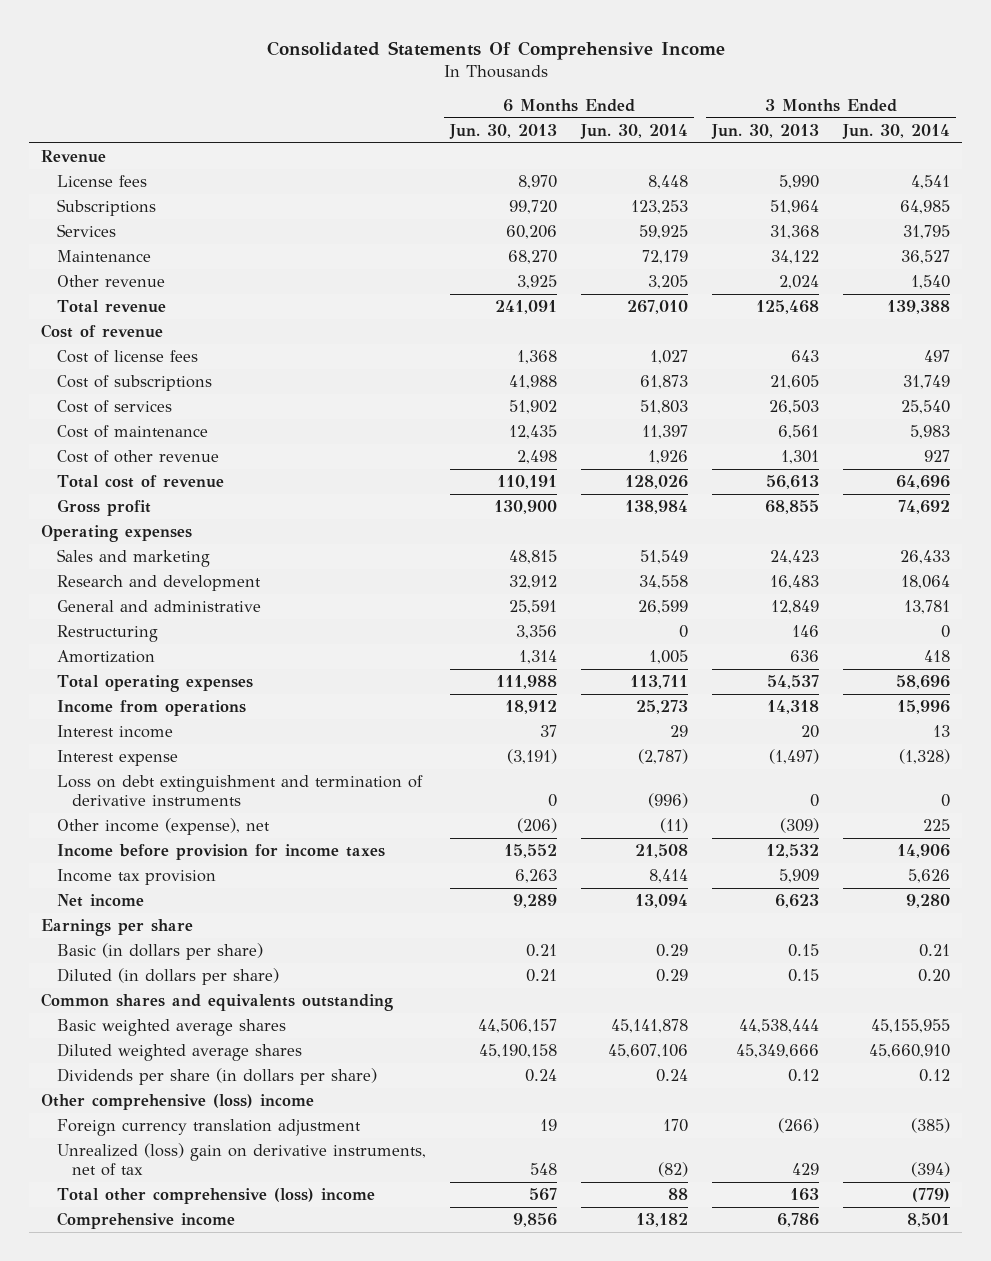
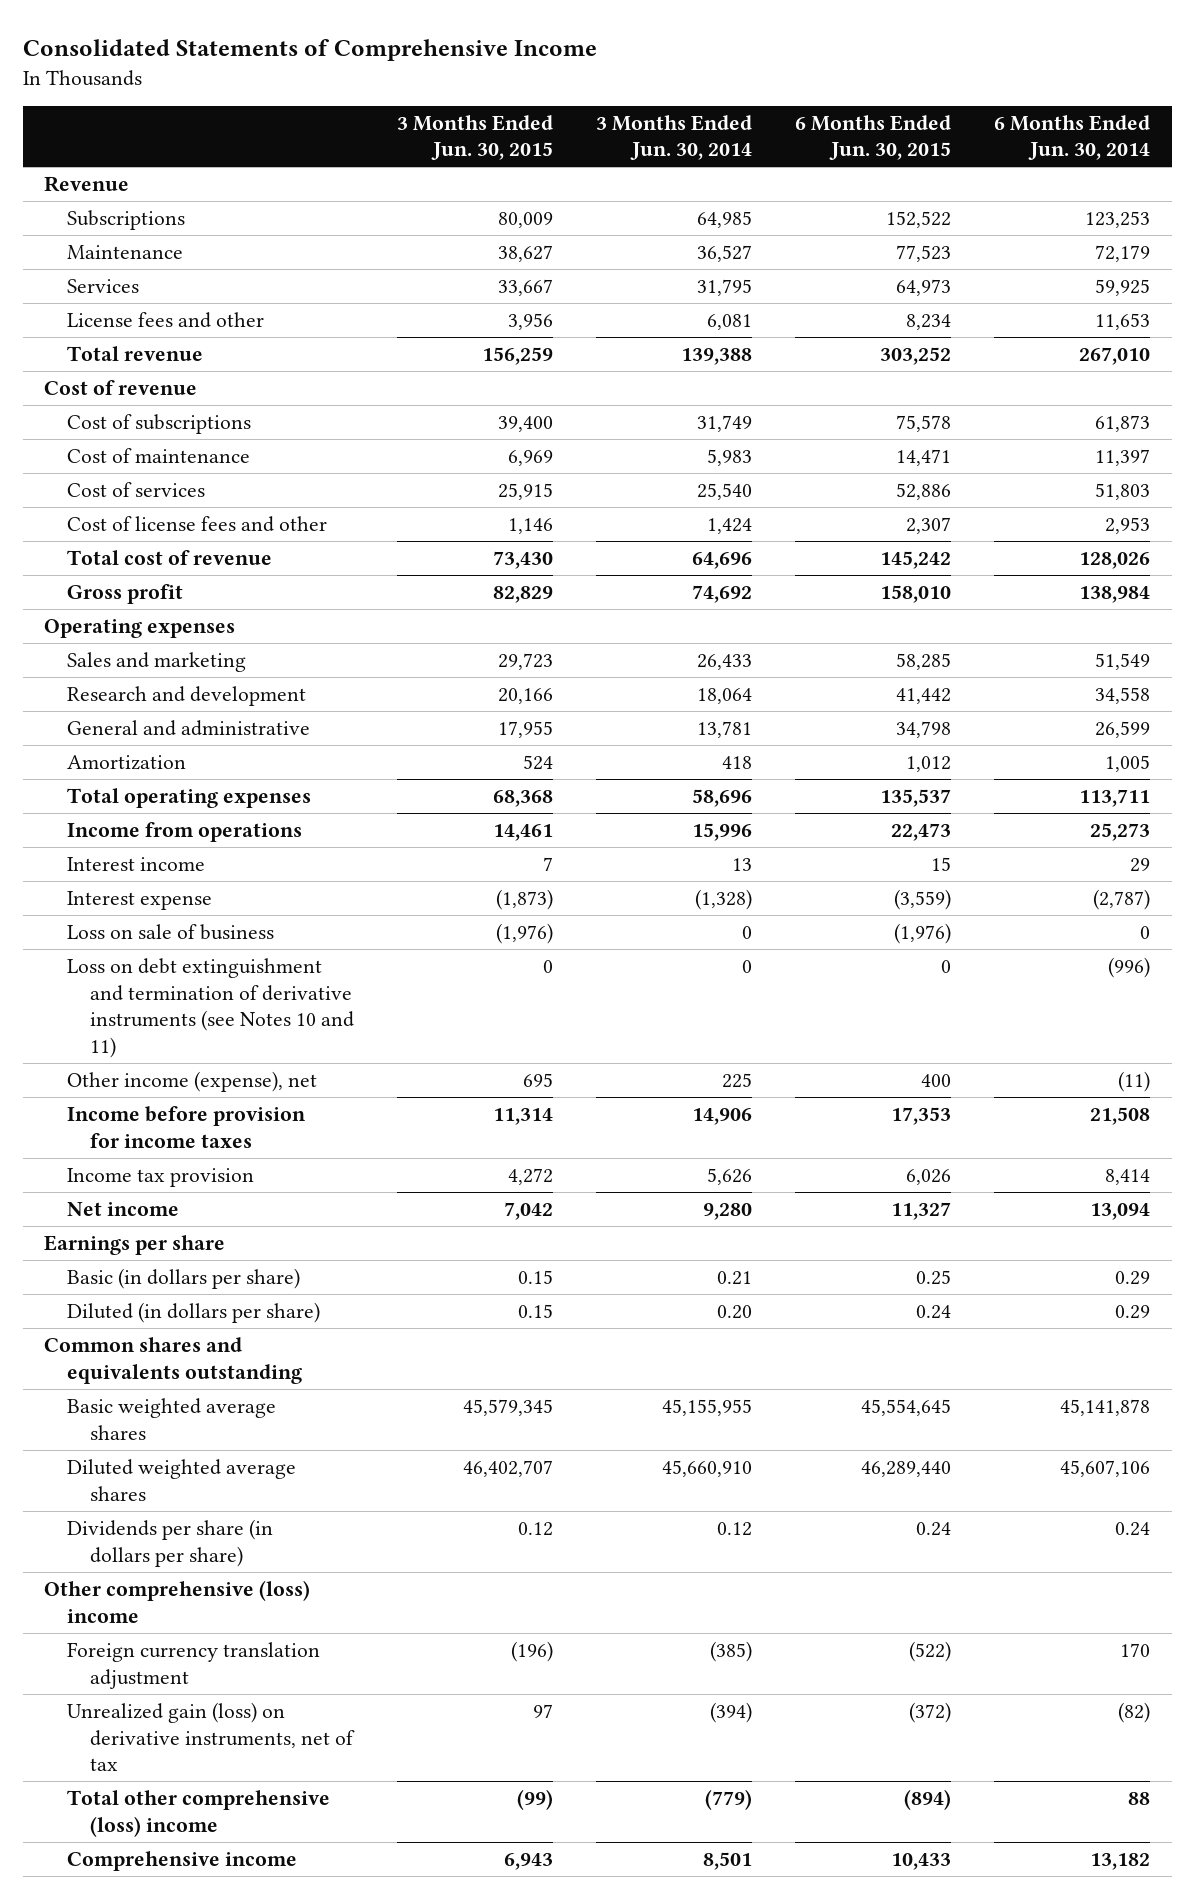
[266,40,725,60] Consolidated Statements Of Comprehensive Income -> [22,38,597,61] Consolidated Statements of Comprehensive Income
[448,123,557,139] Jun. 30, 2013 -> none
[710,123,819,139] Jun. 30, 2013 -> none
none -> [396,114,553,161] 3 Months Ended Jun. 30, 2015
none -> [795,114,952,161] 6 Months Ended Jun. 30, 2015
[56,174,147,187] License fees -> none
[56,223,116,237] Services -> [67,278,140,293] Services
[56,274,165,287] Other revenue -> [67,311,265,328] License fees and other
[647,274,688,289] 3,205 -> [1095,312,1151,330] 11,653
[910,274,950,289] 1,540 -> [706,313,752,330] 6,081
[56,349,198,363] Cost of license fees -> none
[56,399,172,413] Cost of services -> [67,481,206,497] Cost of services
[56,449,219,463] Cost of other revenue -> [67,515,328,532] Cost of license fees and other
[647,449,688,464] 1,926 -> [1105,516,1151,534] 2,953
[923,449,950,462] 927 -> [706,517,752,534] 1,424
[56,624,158,642] Restructuring -> none
none -> [67,923,275,940] Loss on sale of business
[56,774,423,807] Loss on debt extinguishment and termination of derivative instruments -> [67,957,354,1058] Loss on debt extinguishment and termination of derivative instruments (see Notes 10 and 11)
[56,1142,426,1177] Unrealized (loss) gain on derivative instruments, net of tax -> [67,1701,355,1772] Unrealized gain (loss) on derivative instruments, net of tax

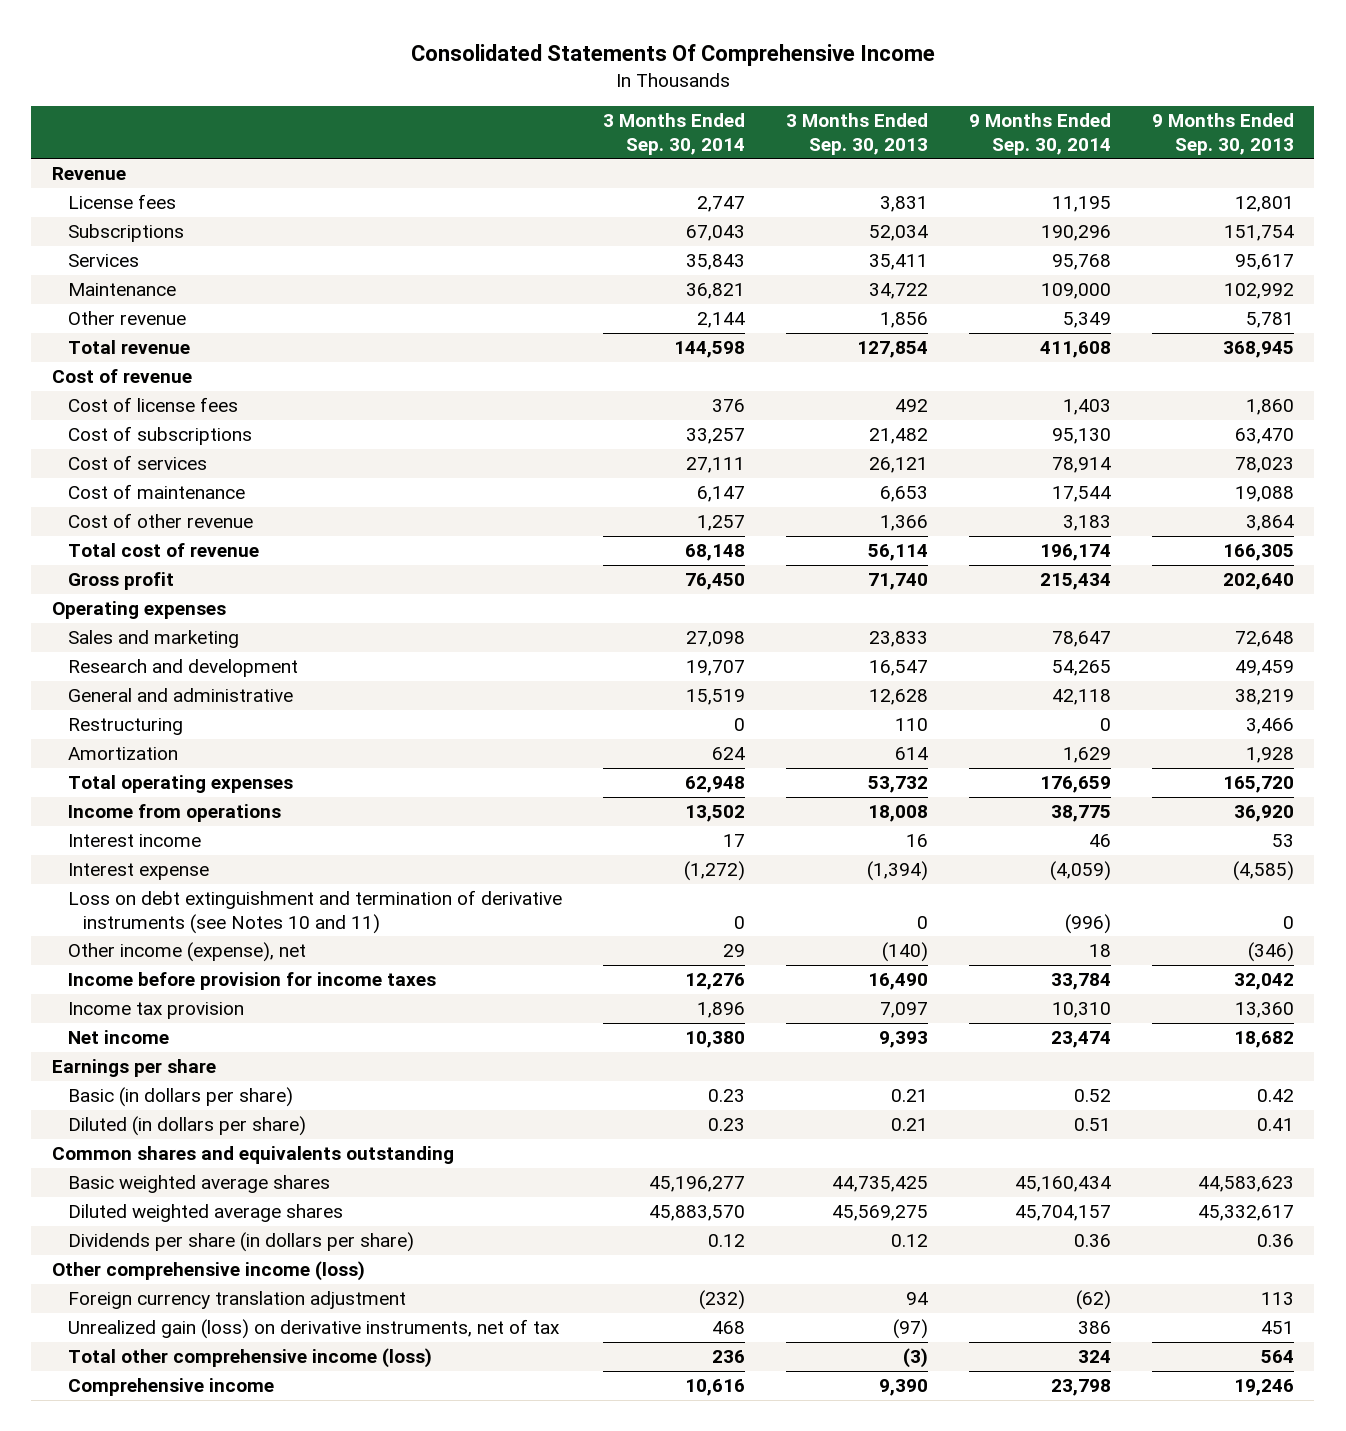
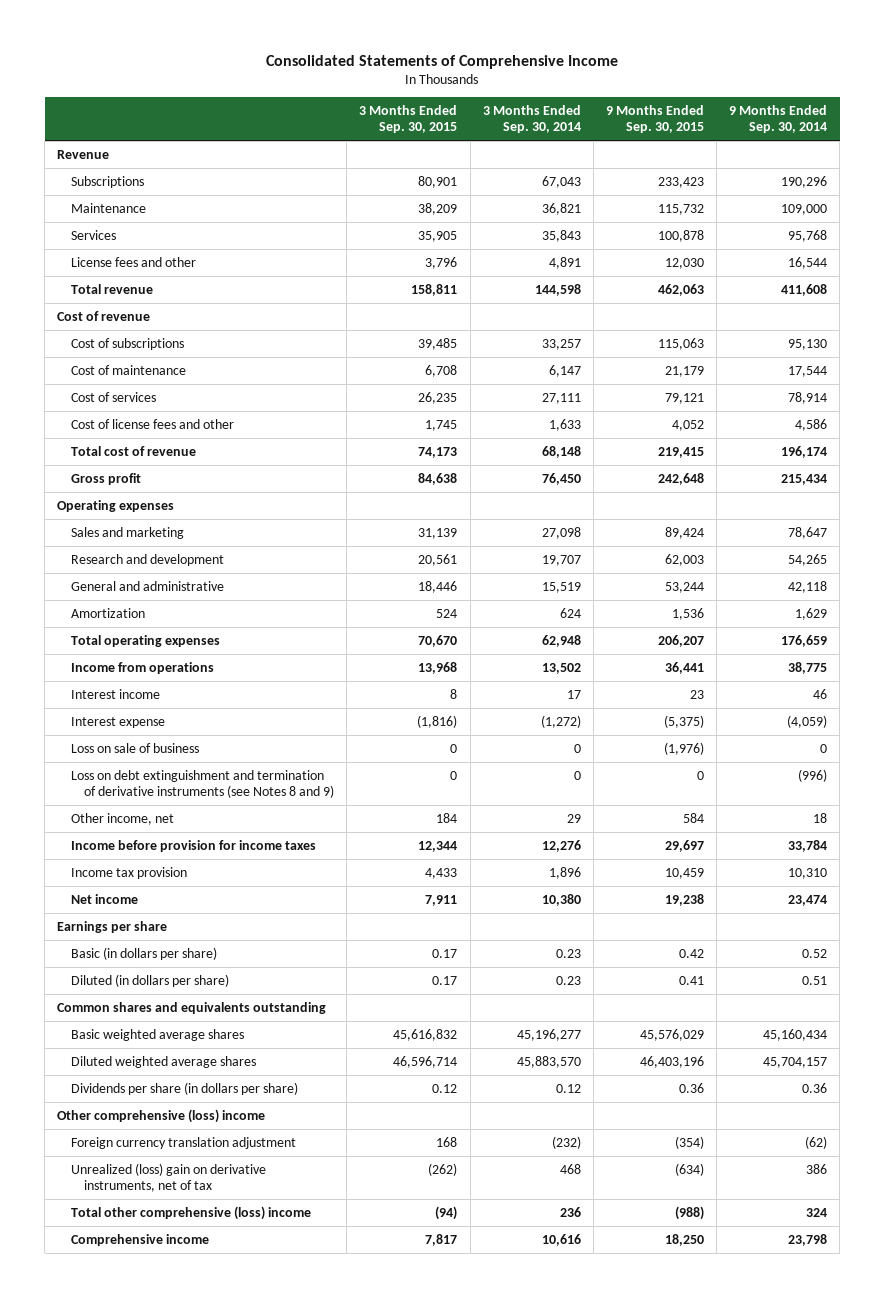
[410,44,935,67] Consolidated Statements Of Comprehensive Income -> [266,54,619,69] Consolidated Statements of Comprehensive Income
[785,113,928,155] 3 Months Ended Sep. 30, 2013 -> none
[1151,113,1294,155] 9 Months Ended Sep. 30, 2013 -> none
none -> [359,105,458,134] 3 Months Ended Sep. 30, 2015
none -> [605,105,704,134] 9 Months Ended Sep. 30, 2015
[67,194,176,210] License fees -> none
[67,254,139,268] Services -> [70,229,116,240] Services
[67,311,186,326] Other revenue -> [70,256,196,267] License fees and other
[696,312,745,329] 2,144 -> [548,256,581,269] 4,891
[1062,312,1111,329] 5,349 -> [788,256,828,269] 16,544
[67,397,238,413] Cost of license fees -> none
[67,455,207,471] Cost of services -> [70,391,156,402] Cost of services
[67,513,253,529] Cost of other revenue -> [70,418,234,429] Cost of license fees and other
[696,515,745,532] 1,257 -> [548,418,581,431] 1,633
[1062,515,1111,532] 3,183 -> [795,418,828,431] 4,586
[67,718,183,736] Restructuring -> none
none -> [70,742,199,753] Loss on sale of business
[67,890,562,934] Loss on debt extinguishment and termination of derivative instruments (see Notes 10 and 11) -> [70,769,335,798] Loss on debt extinguishment and termination of derivative instruments (see Notes 8 and 9)
[67,942,306,963] Other income (expense), net -> [70,812,174,825] Other income, net
[51,1261,365,1282] Other comprehensive income (loss) -> [57,1108,266,1123] Other comprehensive (loss) income
[67,1319,560,1340] Unrealized gain (loss) on derivative instruments, net of tax -> [70,1162,266,1192] Unrealized (loss) gain on derivative instruments, net of tax
[67,1348,432,1369] Total other comprehensive income (loss) -> [70,1205,311,1220] Total other comprehensive (loss) income

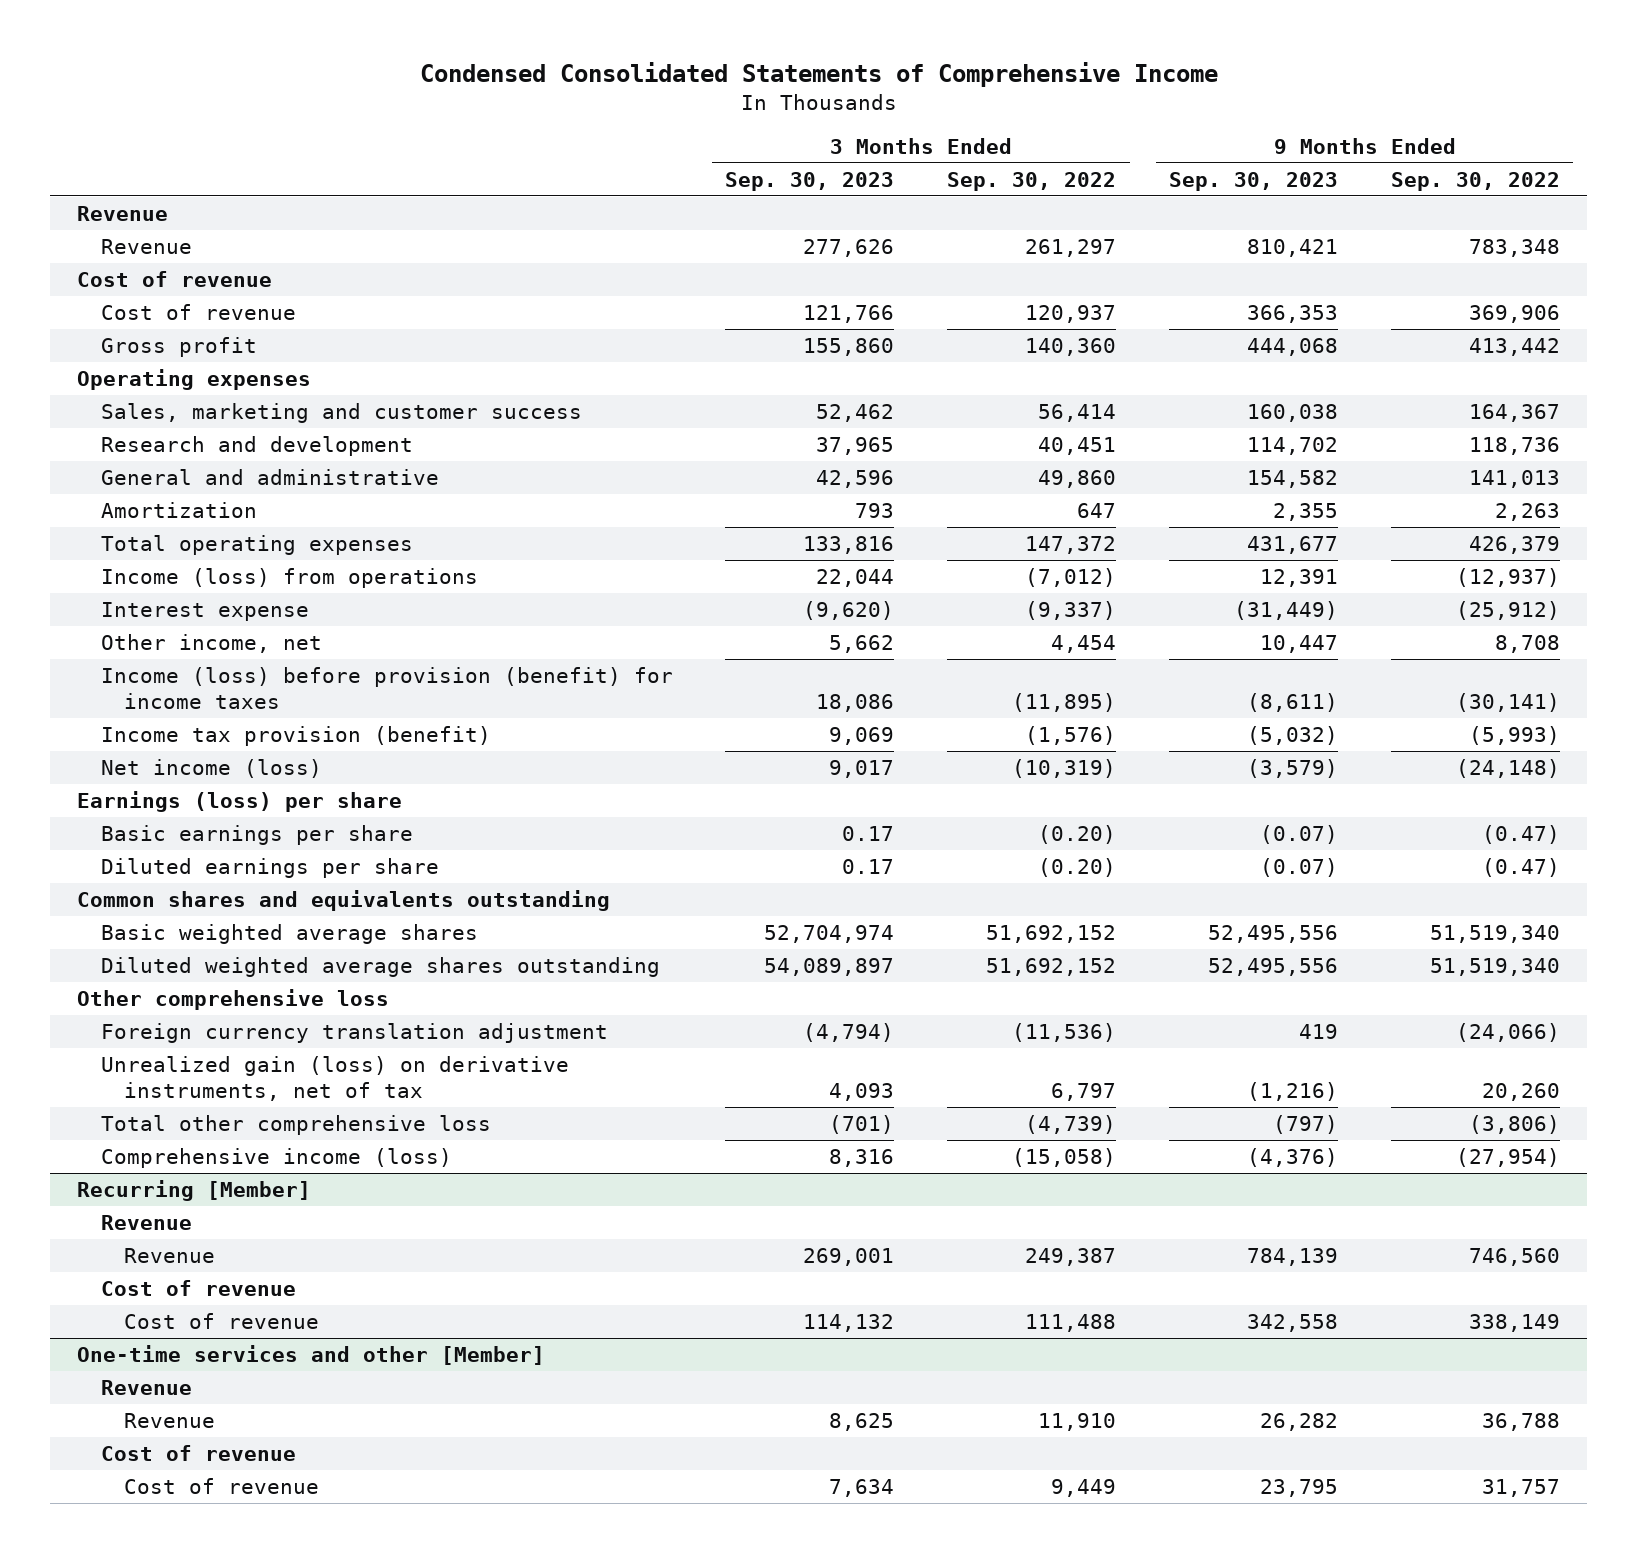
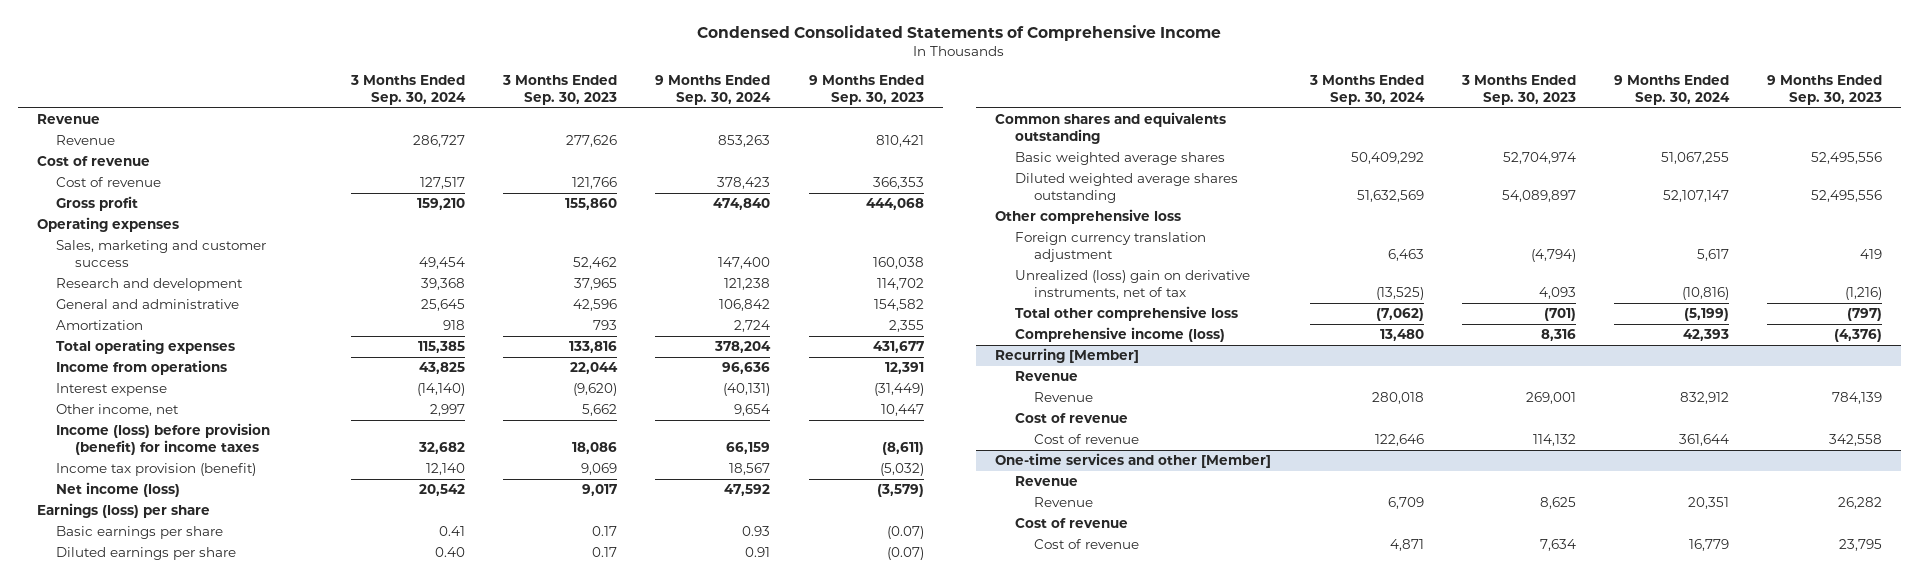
[947,171,1117,191] Sep. 30, 2022 -> none
[1391,171,1561,191] Sep. 30, 2022 -> none
none -> [349,74,466,105] 3 Months Ended Sep. 30, 2024
none -> [655,74,772,105] 9 Months Ended Sep. 30, 2024
[100,567,478,588] Income (loss) from operations -> [55,360,227,376] Income from operations
[100,1055,569,1102] Unrealized gain (loss) on derivative instruments, net of tax -> [1014,270,1250,300] Unrealized (loss) gain on derivative instruments, net of tax

